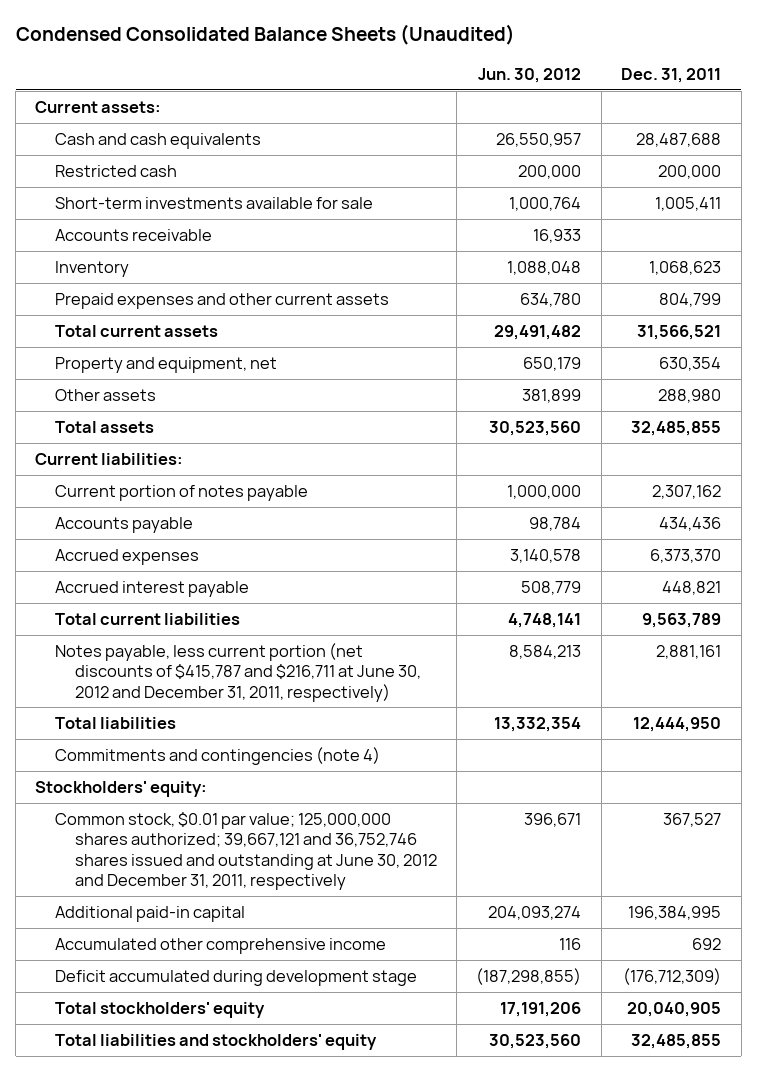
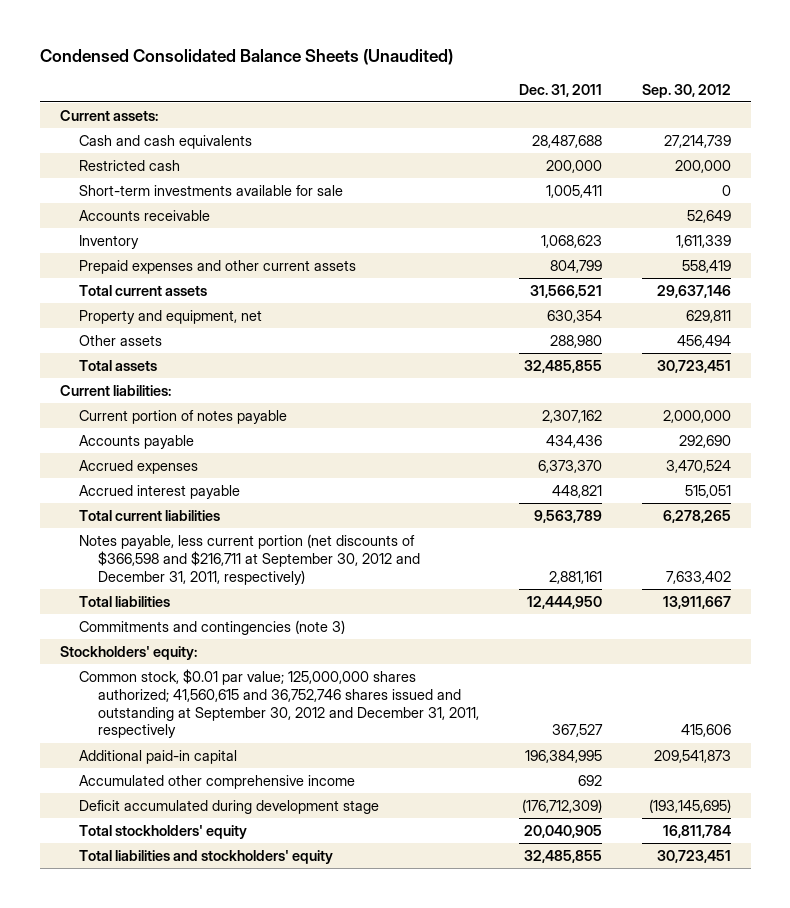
[478,67,582,83] Jun. 30, 2012 -> none
none -> [641,83,731,98] Sep. 30, 2012
[55,642,421,702] Notes payable, less current portion (net discounts of $415,787 and $216,711 at June 30, 2012 and December 31, 2011, respectively) -> [78,533,420,585] Notes payable, less current portion (net discounts of $366,598 and $216,711 at September 30, 2012 and December 31, 2011, respectively)
[55,746,381,765] Commitments and contingencies (note 4) -> [78,619,345,635] Commitments and contingencies (note 3)
[55,811,437,890] Common stock, $0.01 par value; 125,000,000 shares authorized; 39,667,121 and 36,752,746 shares issued and outstanding at June 30, 2012 and December 31, 2011, respectively -> [78,668,479,739] Common stock, $0.01 par value; 125,000,000 shares authorized; 41,560,615 and 36,752,746 shares issued and outstanding at September 30, 2012 and December 31, 2011, respectively

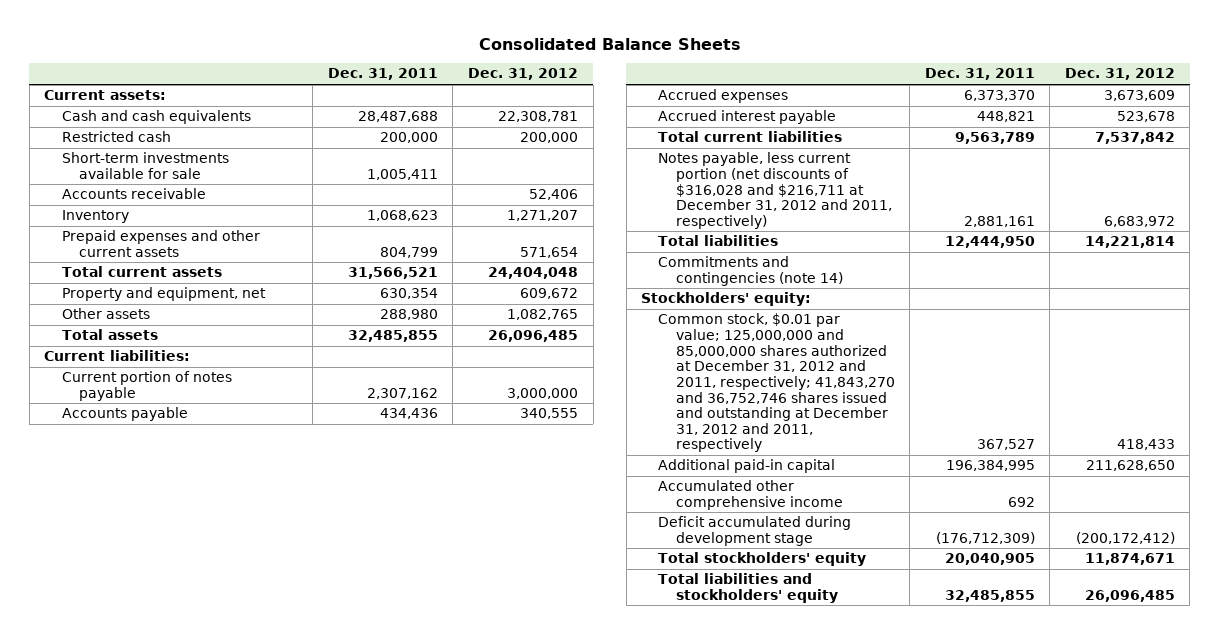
[39,49,453,66] Condensed Consolidated Balance Sheets (Unaudited) -> [478,37,741,50] Consolidated Balance Sheets
[641,83,731,98] Sep. 30, 2012 -> none
none -> [467,68,578,81] Dec. 31, 2012
[78,533,420,585] Notes payable, less current portion (net discounts of $366,598 and $216,711 at September 30, 2012 and December 31, 2011, respectively) -> [658,152,892,229] Notes payable, less current portion (net discounts of $316,028 and $216,711 at December 31, 2012 and 2011, respectively)
[78,619,345,635] Commitments and contingencies (note 3) -> [658,256,843,286] Commitments and contingencies (note 14)
[78,668,479,739] Common stock, $0.01 par value; 125,000,000 shares authorized; 41,560,615 and 36,752,746 shares issued and outstanding at September 30, 2012 and December 31, 2011, respectively -> [658,313,895,453] Common stock, $0.01 par value; 125,000,000 and 85,000,000 shares authorized at December 31, 2012 and 2011, respectively; 41,843,270 and 36,752,746 shares issued and outstanding at December 31, 2012 and 2011, respectively

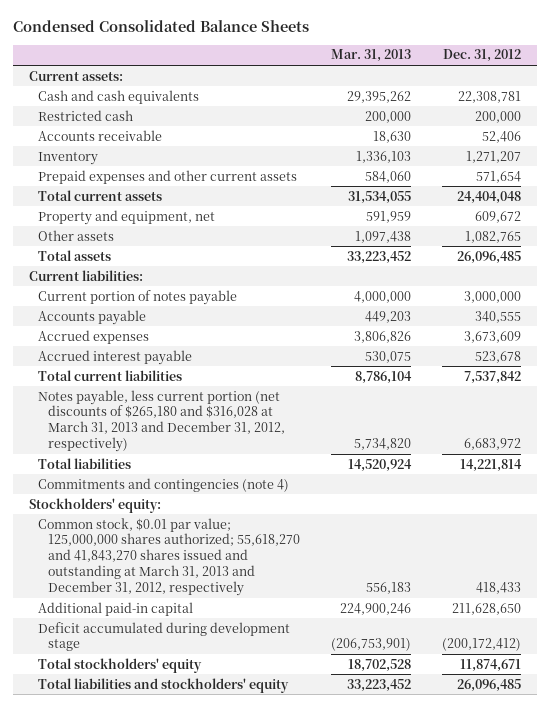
[478,37,741,50] Consolidated Balance Sheets -> [13,20,310,33] Condensed Consolidated Balance Sheets
[327,68,438,81] Dec. 31, 2011 -> none
none -> [331,49,412,63] Mar. 31, 2013
[61,152,229,179] Short-term investments available for sale -> none
[658,152,892,229] Notes payable, less current portion (net discounts of $316,028 and $216,711 at December 31, 2012 and 2011, respectively) -> [38,389,285,453] Notes payable, less current portion (net discounts of $265,180 and $316,028 at March 31, 2013 and December 31, 2012, respectively)
[658,256,843,286] Commitments and contingencies (note 14) -> [38,477,290,492] Commitments and contingencies (note 4)
[658,313,895,453] Common stock, $0.01 par value; 125,000,000 and 85,000,000 shares authorized at December 31, 2012 and 2011, respectively; 41,843,270 and 36,752,746 shares issued and outstanding at December 31, 2012 and 2011, respectively -> [38,517,300,597] Common stock, $0.01 par value; 125,000,000 shares authorized; 55,618,270 and 41,843,270 shares issued and outstanding at March 31, 2013 and December 31, 2012, respectively
[658,480,843,510] Accumulated other comprehensive income -> none

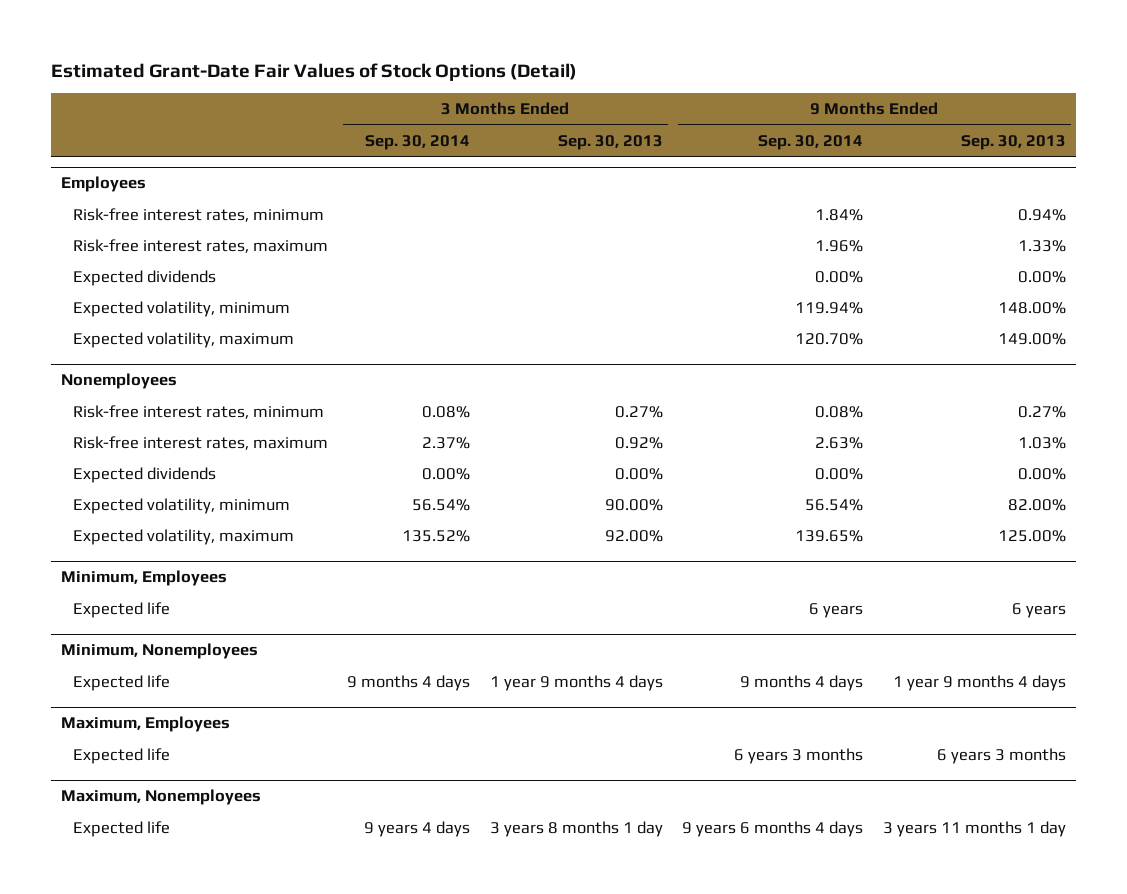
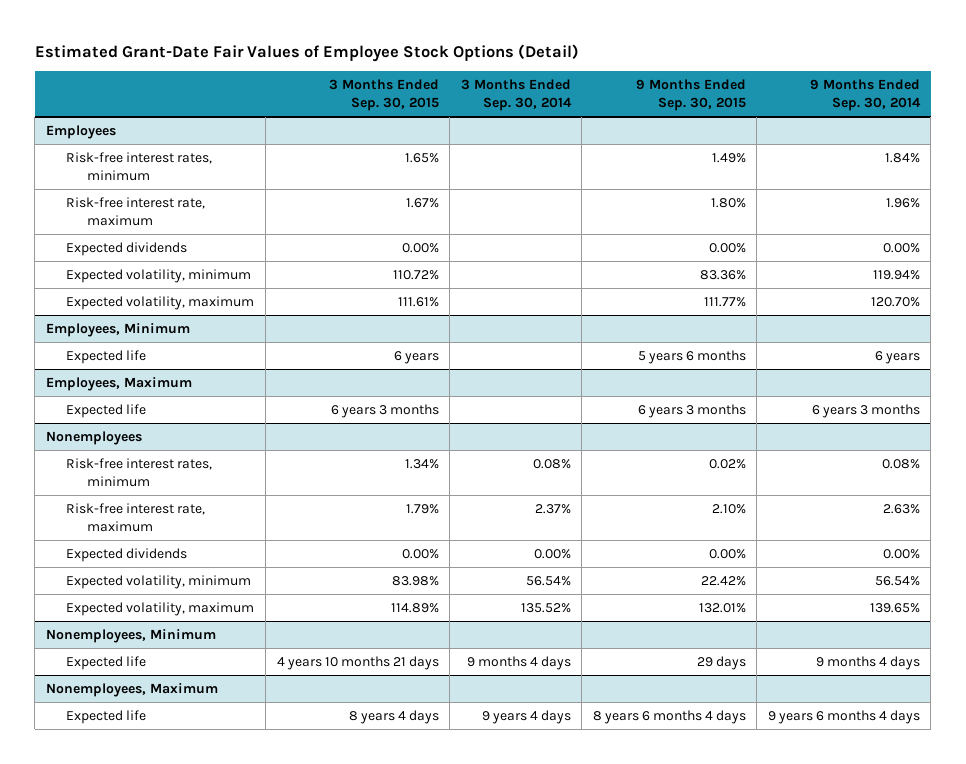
[50,62,577,81] Estimated Grant-Date Fair Values of Stock Options (Detail) -> [34,44,579,63] Estimated Grant-Date Fair Values of Employee Stock Options (Detail)
[557,134,663,150] Sep. 30, 2013 -> none
[960,134,1066,150] Sep. 30, 2013 -> none
none -> [328,79,439,112] 3 Months Ended Sep. 30, 2015
none -> [635,79,746,112] 9 Months Ended Sep. 30, 2015
[72,239,328,254] Risk-free interest rates, maximum -> [66,196,206,227] Risk-free interest rate, maximum
none -> [46,322,191,337] Employees, Minimum
none -> [66,349,147,364] Expected life
none -> [46,376,193,391] Employees, Maximum
none -> [66,403,147,418] Expected life
[72,436,328,451] Risk-free interest rates, maximum -> [66,502,206,533] Risk-free interest rate, maximum
[60,570,227,587] Minimum, Employees -> none
[72,602,170,619] Expected life -> none
[60,643,258,660] Minimum, Nonemployees -> [46,628,217,643] Nonemployees, Minimum
[60,716,230,733] Maximum, Employees -> none
[72,748,170,765] Expected life -> none
[60,789,261,806] Maximum, Nonemployees -> [46,682,219,697] Nonemployees, Maximum

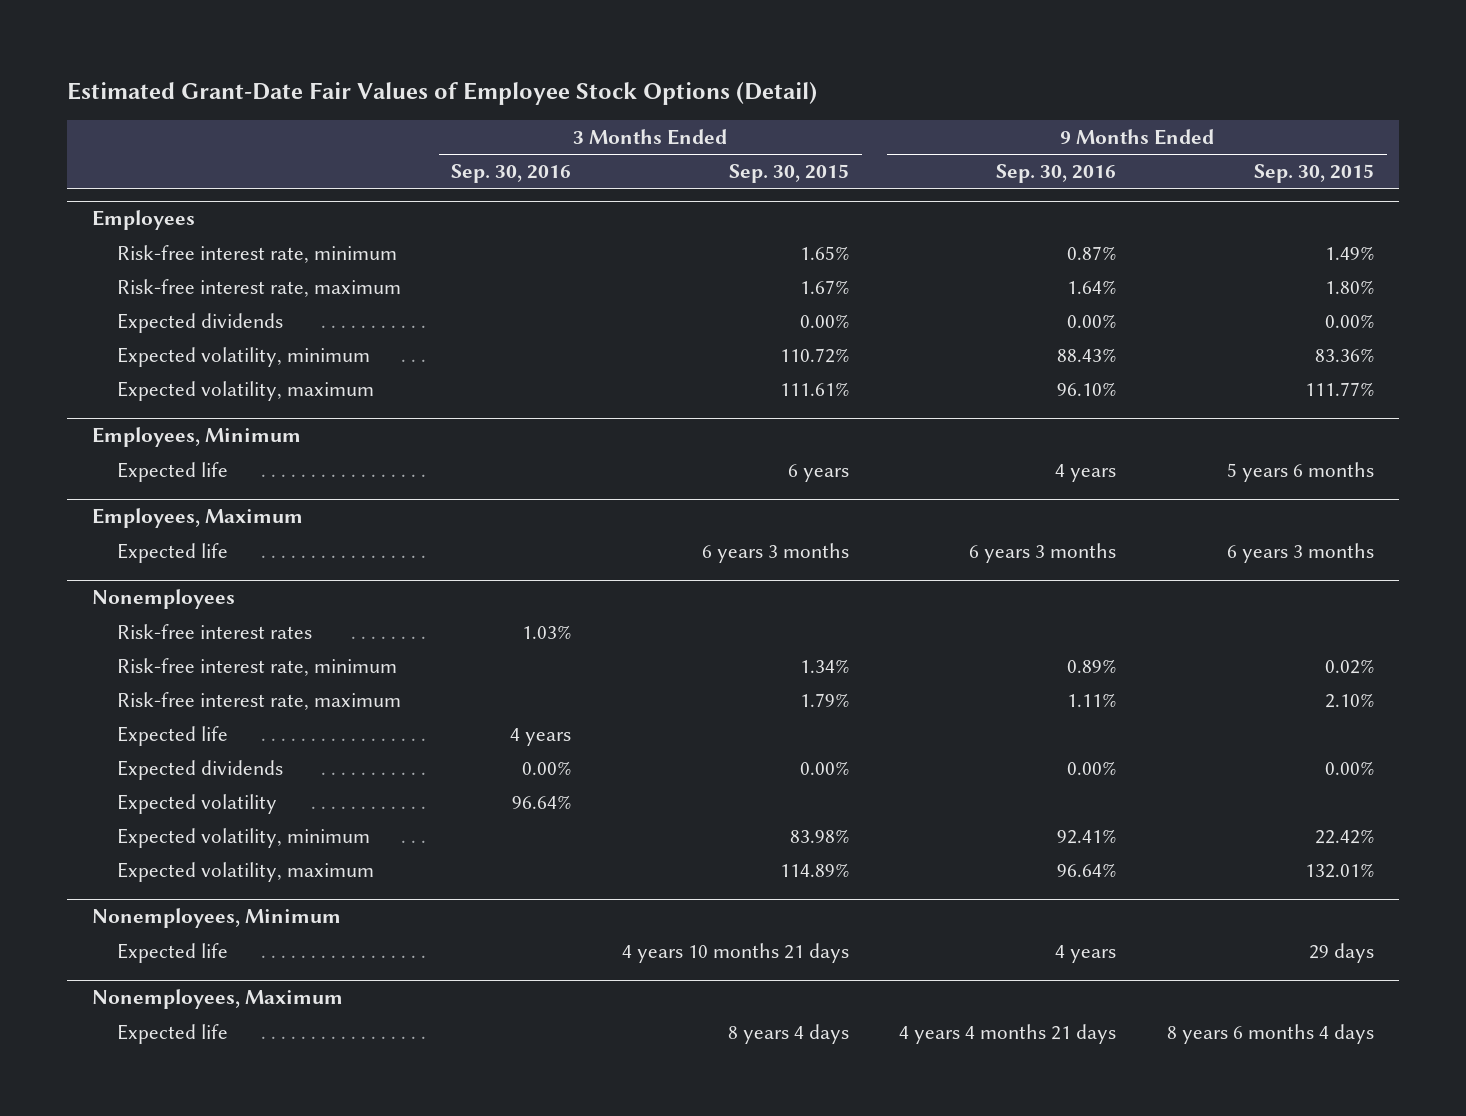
[460,79,572,112] 3 Months Ended Sep. 30, 2014 -> none
[809,79,921,112] 9 Months Ended Sep. 30, 2014 -> none
none -> [451,163,572,183] Sep. 30, 2016
none -> [996,163,1117,183] Sep. 30, 2016
[66,151,213,182] Risk-free interest rates, minimum -> [116,244,397,263] Risk-free interest rate, minimum
none -> [116,623,312,639] Risk-free interest rates
[66,457,213,488] Risk-free interest rates, minimum -> [116,657,397,676] Risk-free interest rate, minimum
none -> [116,725,228,746] Expected life
none -> [116,793,277,814] Expected volatility

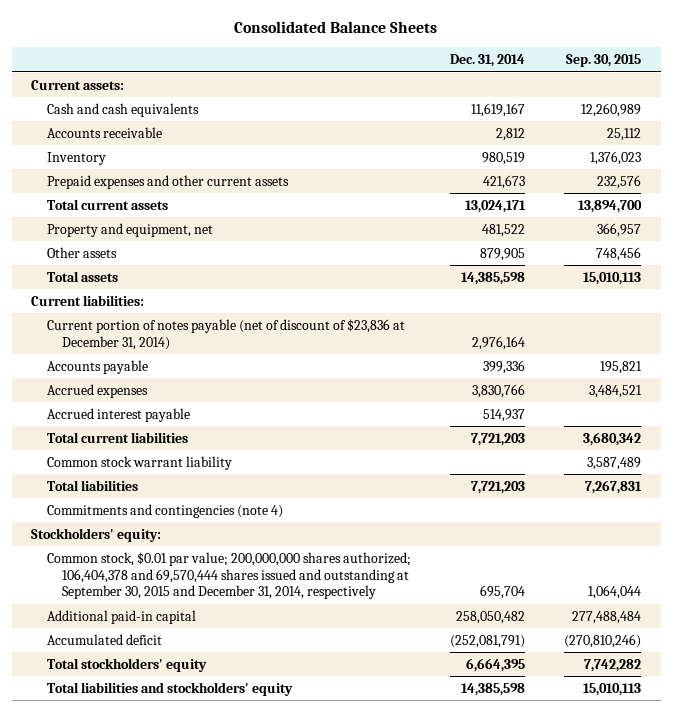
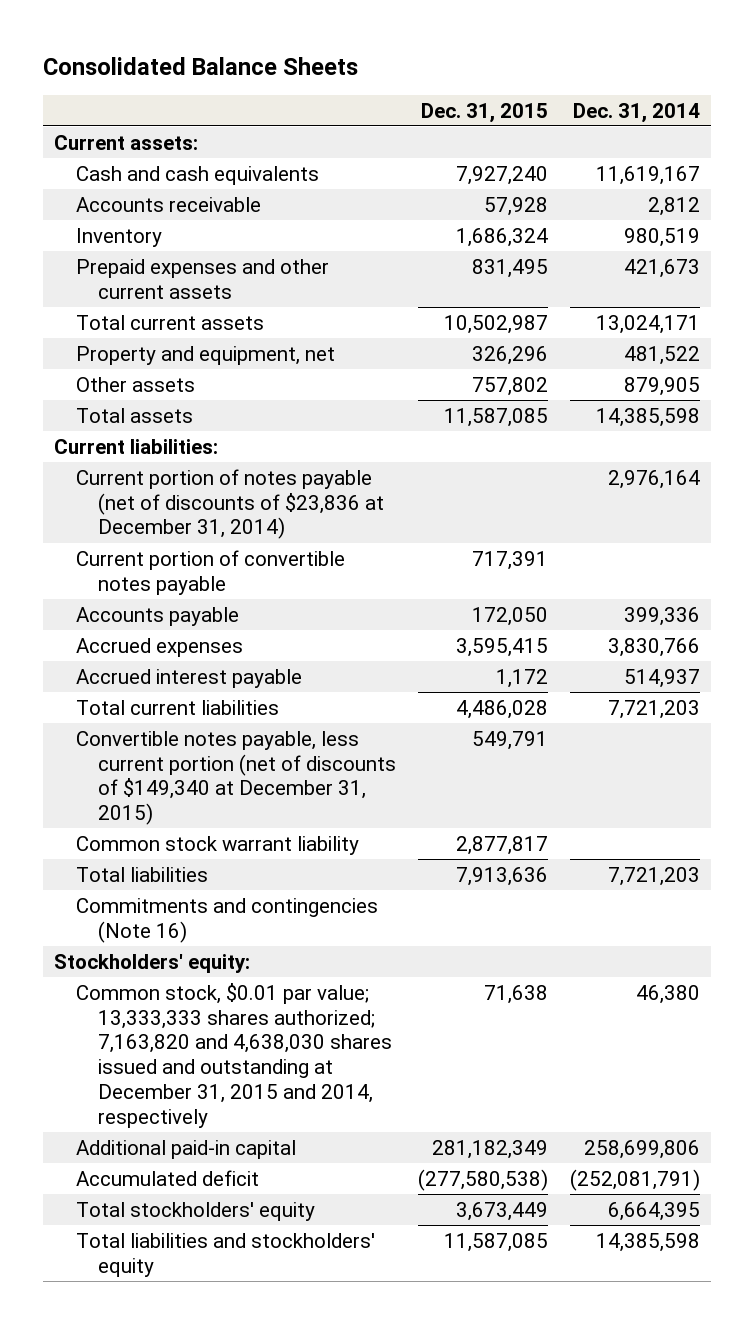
[566,54,642,68] Sep. 30, 2015 -> none
none -> [421,102,549,123] Dec. 31, 2015
[46,318,405,350] Current portion of notes payable (net of discount of $23,836 at December 31, 2014) -> [76,468,385,540] Current portion of notes payable (net of discounts of $23,836 at December 31, 2014)
none -> [76,549,346,595] Current portion of convertible notes payable
none -> [76,730,397,826] Convertible notes payable, less current portion (net of discounts of $149,340 at December 31, 2015)
[46,503,283,518] Commitments and contingencies (note 4) -> [76,897,379,943] Commitments and contingencies (Note 16)
[46,551,411,600] Common stock, $0.01 par value; 200,000,000 shares authorized; 106,404,378 and 69,570,444 shares issued and outstanding at September 30, 2015 and December 31, 2014, respectively -> [76,982,393,1128] Common stock, $0.01 par value; 13,333,333 shares authorized; 7,163,820 and 4,638,030 shares issued and outstanding at December 31, 2015 and 2014, respectively
[479,585,525,600] 695,704 -> [635,984,700,1004] 46,380
[455,610,525,624] 258,050,482 -> [583,1139,700,1159] 258,699,806

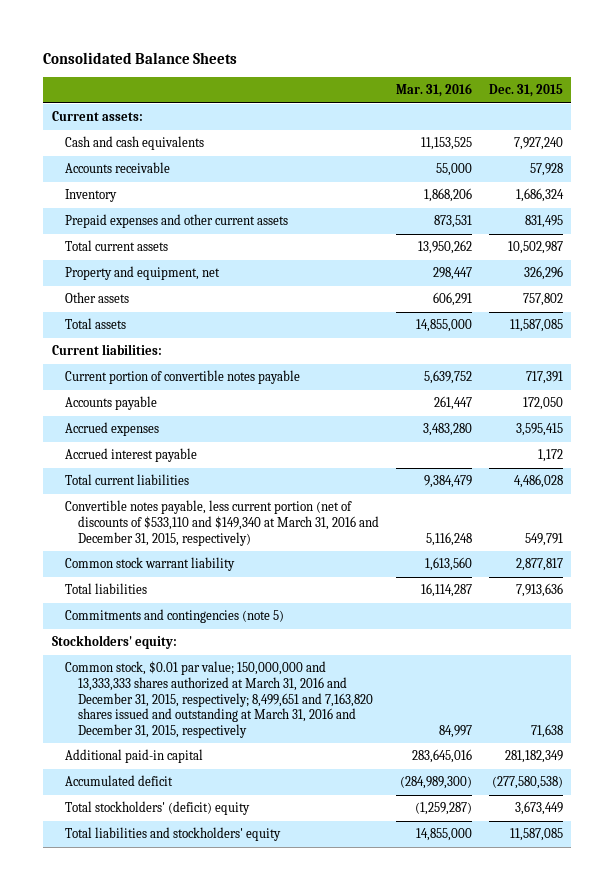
[572,102,700,123] Dec. 31, 2014 -> none
none -> [395,83,472,98] Mar. 31, 2016
[76,468,385,540] Current portion of notes payable (net of discounts of $23,836 at December 31, 2014) -> none
[76,730,397,826] Convertible notes payable, less current portion (net of discounts of $149,340 at December 31, 2015) -> [64,500,379,546] Convertible notes payable, less current portion (net of discounts of $533,110 and $149,340 at March 31, 2016 and December 31, 2015, respectively)
[76,897,379,943] Commitments and contingencies (Note 16) -> [64,609,284,624] Commitments and contingencies (note 5)
[76,982,393,1128] Common stock, $0.01 par value; 13,333,333 shares authorized; 7,163,820 and 4,638,030 shares issued and outstanding at December 31, 2015 and 2014, respectively -> [64,661,373,738] Common stock, $0.01 par value; 150,000,000 and 13,333,333 shares authorized at March 31, 2016 and December 31, 2015, respectively; 8,499,651 and 7,163,820 shares issued and outstanding at March 31, 2016 and December 31, 2015, respectively
[76,1201,316,1221] Total stockholders' equity -> [64,801,250,816] Total stockholders' (deficit) equity

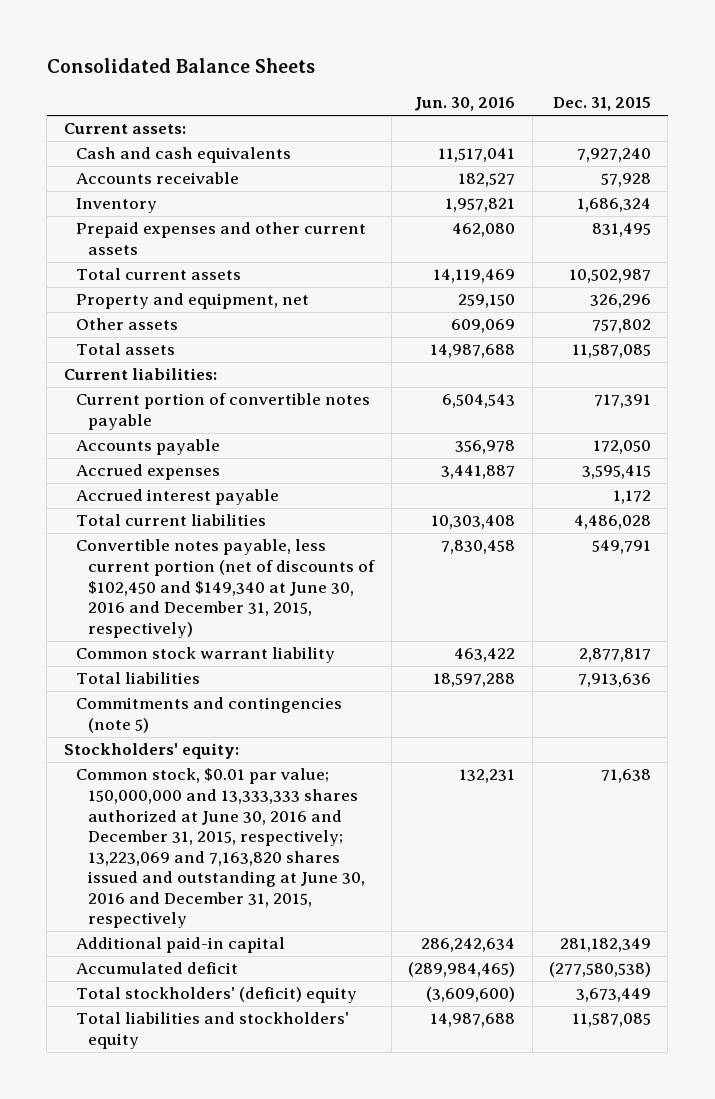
[395,83,472,98] Mar. 31, 2016 -> none
none -> [414,97,516,112] Jun. 30, 2016
[64,500,379,546] Convertible notes payable, less current portion (net of discounts of $533,110 and $149,340 at March 31, 2016 and December 31, 2015, respectively) -> [75,539,376,638] Convertible notes payable, less current portion (net of discounts of $102,450 and $149,340 at June 30, 2016 and December 31, 2015, respectively)
[64,661,373,738] Common stock, $0.01 par value; 150,000,000 and 13,333,333 shares authorized at March 31, 2016 and December 31, 2015, respectively; 8,499,651 and 7,163,820 shares issued and outstanding at March 31, 2016 and December 31, 2015, respectively -> [75,768,366,929] Common stock, $0.01 par value; 150,000,000 and 13,333,333 shares authorized at June 30, 2016 and December 31, 2015, respectively; 13,223,069 and 7,163,820 shares issued and outstanding at June 30, 2016 and December 31, 2015, respectively

